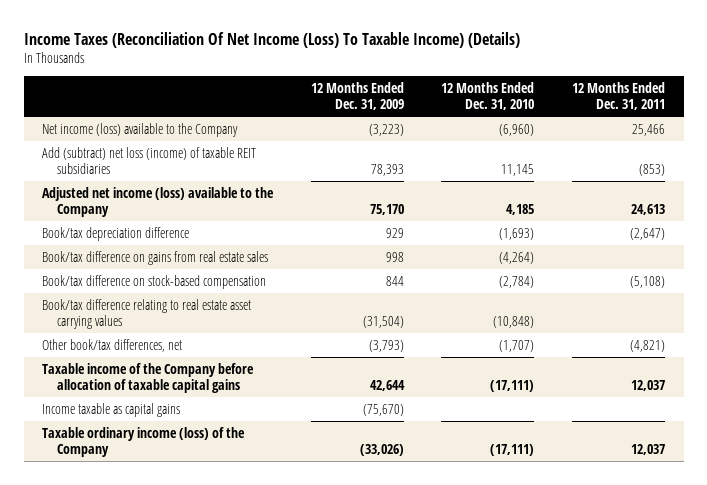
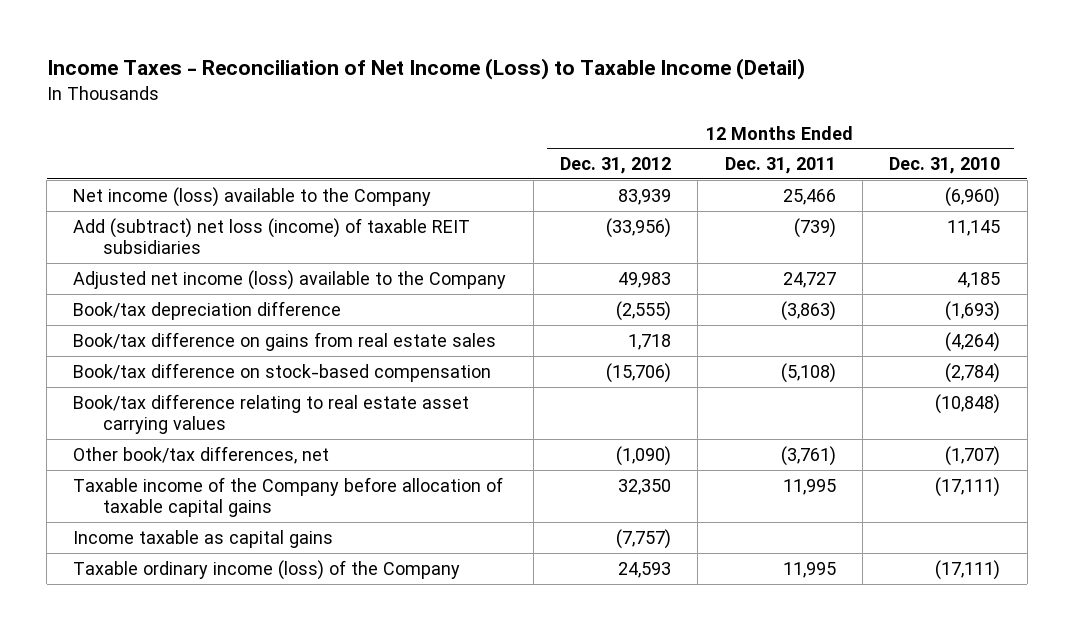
[23,31,520,48] Income Taxes (Reconciliation Of Net Income (Loss) To Taxable Income) (Details) -> [46,57,805,80] Income Taxes - Reconciliation of Net Income (Loss) to Taxable Income (Detail)
[310,82,404,111] 12 Months Ended Dec. 31, 2009 -> none
none -> [560,157,672,175] Dec. 31, 2012
[638,163,665,176] (853) -> [793,217,836,238] (739)
[630,203,665,215] 24,613 -> [782,271,836,288] 24,727
[629,227,665,240] (2,647) -> [780,300,836,321] (3,863)
[629,339,665,352] (4,821) -> [780,445,836,466] (3,761)
[630,379,665,391] 12,037 -> [782,478,836,495] 11,995
[630,443,665,455] 12,037 -> [782,561,836,578] 11,995

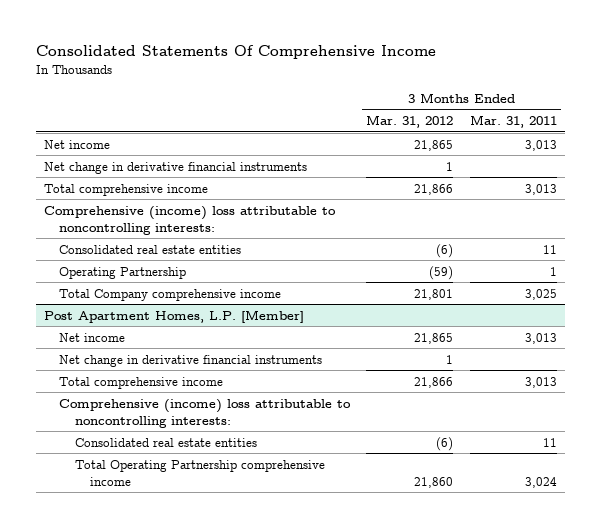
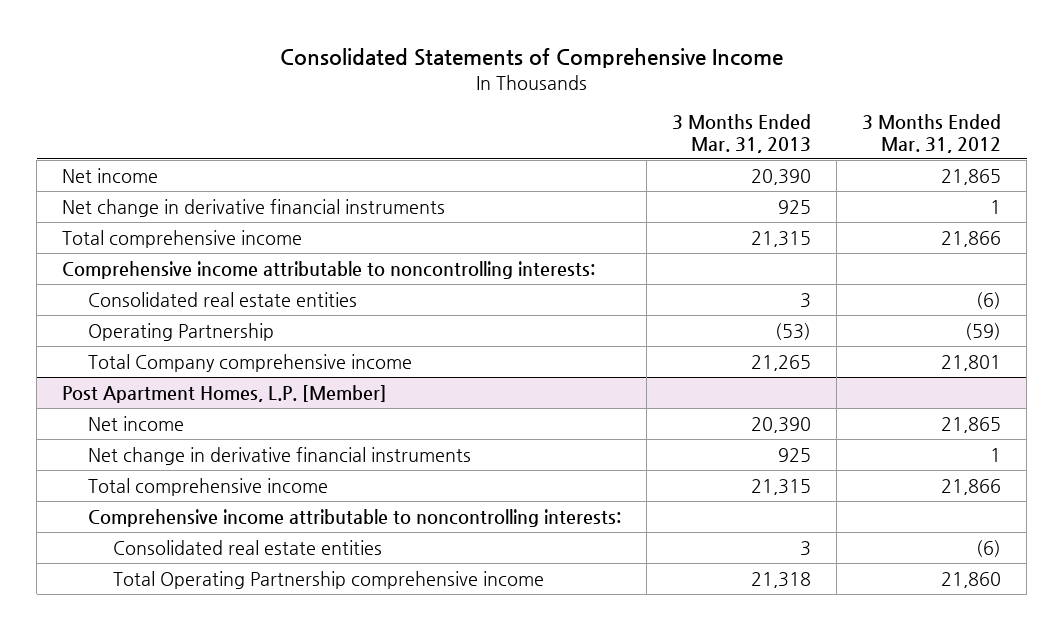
[35,45,436,60] Consolidated Statements Of Comprehensive Income -> [279,48,783,69] Consolidated Statements of Comprehensive Income
[469,115,557,129] Mar. 31, 2011 -> none
none -> [671,114,811,153] 3 Months Ended Mar. 31, 2013
[43,205,336,235] Comprehensive (income) loss attributable to noncontrolling interests: -> [62,260,596,279] Comprehensive income attributable to noncontrolling interests:
[59,398,352,428] Comprehensive (income) loss attributable to noncontrolling interests: -> [87,508,621,527] Comprehensive income attributable to noncontrolling interests:

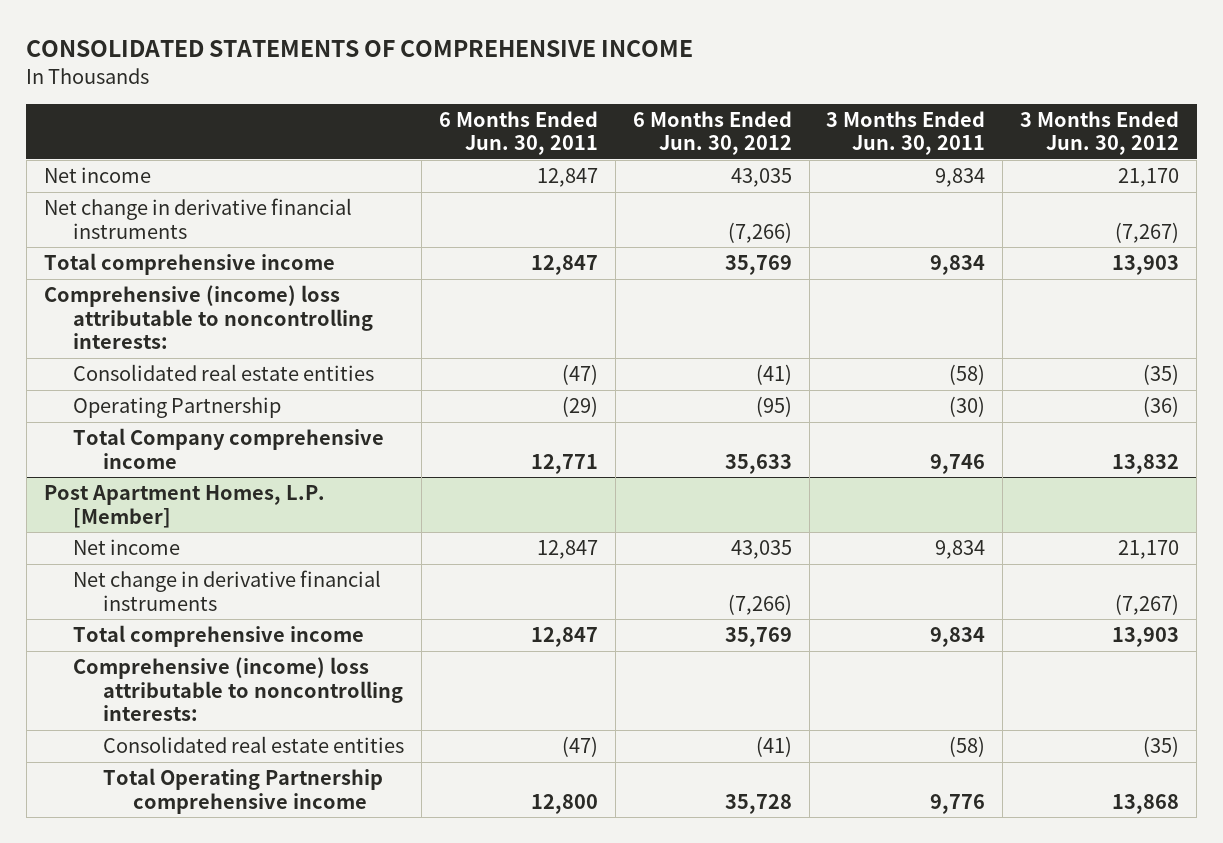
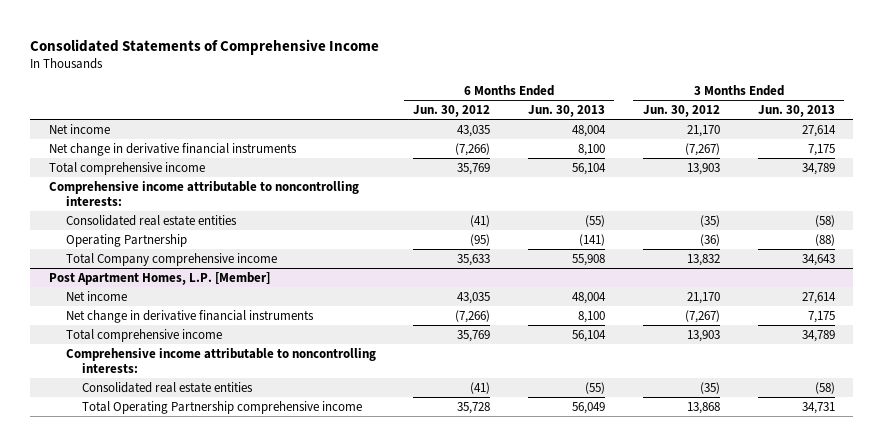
[26,39,694,57] CONSOLIDATED STATEMENTS OF COMPREHENSIVE INCOME -> [30,38,380,55] Consolidated Statements of Comprehensive Income
[438,110,598,156] 6 Months Ended Jun. 30, 2011 -> none
[826,110,986,156] 3 Months Ended Jun. 30, 2011 -> none
none -> [528,104,606,117] Jun. 30, 2013
none -> [757,104,835,117] Jun. 30, 2013
[43,285,374,350] Comprehensive (income) loss attributable to noncontrolling interests: -> [49,180,360,207] Comprehensive income attributable to noncontrolling interests:
[73,657,404,722] Comprehensive (income) loss attributable to noncontrolling interests: -> [65,347,376,374] Comprehensive income attributable to noncontrolling interests:

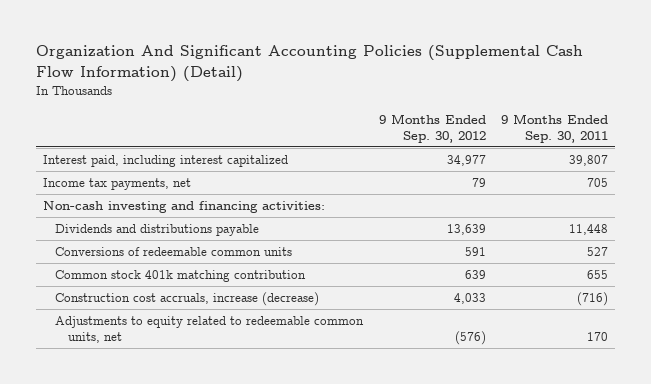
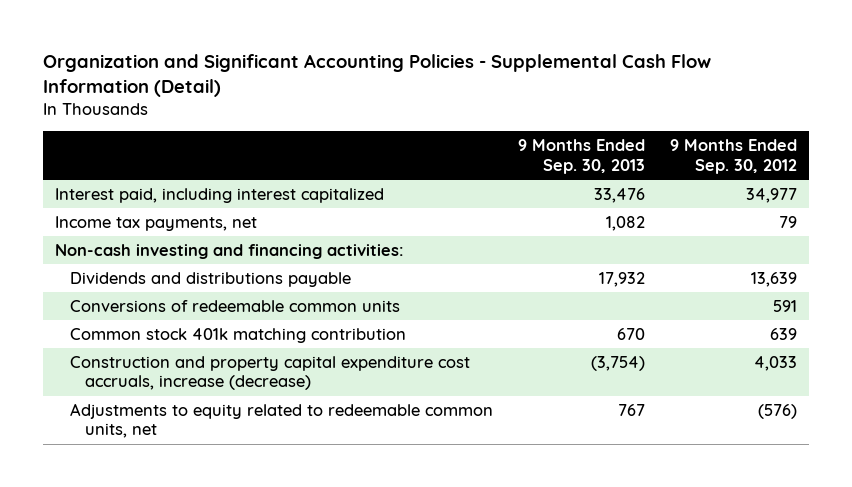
[35,45,583,82] Organization And Significant Accounting Policies (Supplemental Cash Flow Information) (Detail) -> [42,53,711,98] Organization and Significant Accounting Policies - Supplemental Cash Flow Information (Detail)
[500,113,608,144] 9 Months Ended Sep. 30, 2011 -> none
none -> [517,139,645,174] 9 Months Ended Sep. 30, 2013
[55,291,320,306] Construction cost accruals, increase (decrease) -> [69,356,470,391] Construction and property capital expenditure cost accruals, increase (decrease)

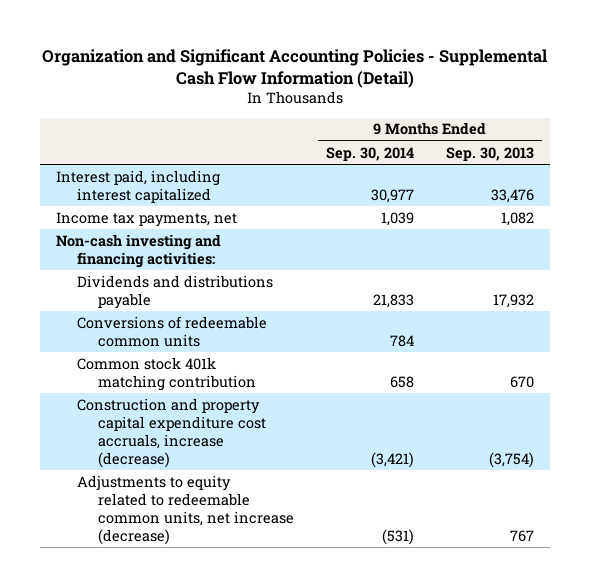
[669,139,797,174] 9 Months Ended Sep. 30, 2012 -> none
none -> [325,146,414,161] Sep. 30, 2014
[69,403,493,439] Adjustments to equity related to redeemable common units, net -> [76,474,294,545] Adjustments to equity related to redeemable common units, net increase (decrease)

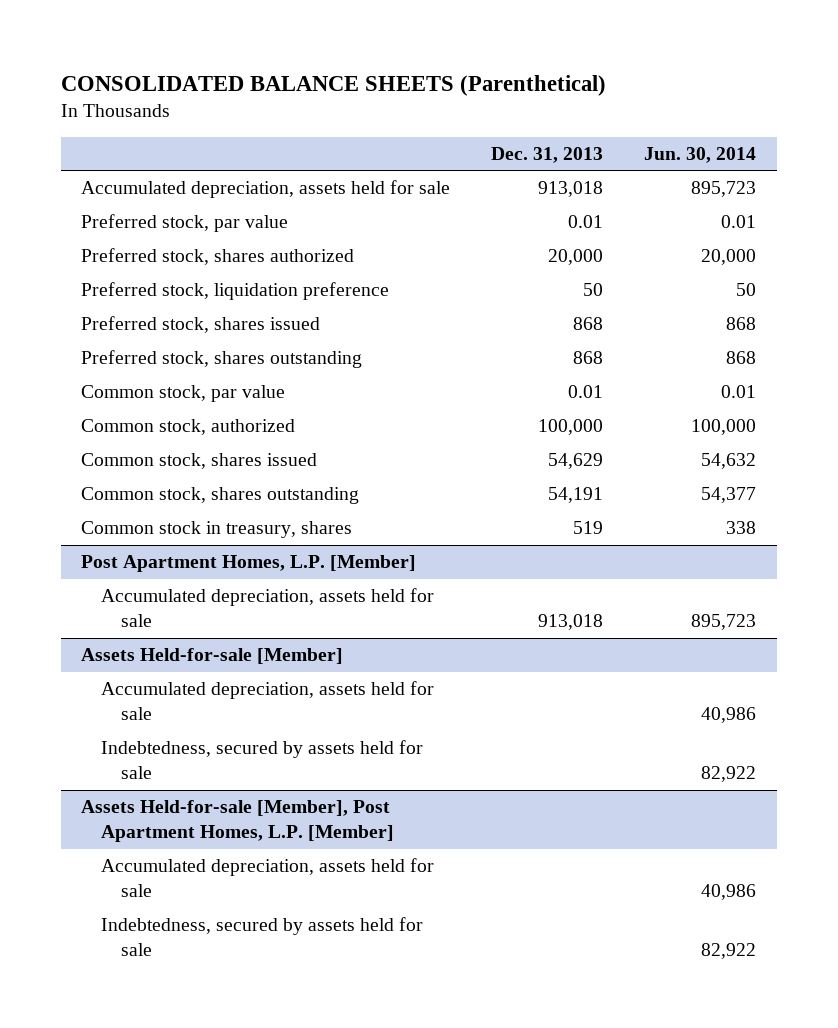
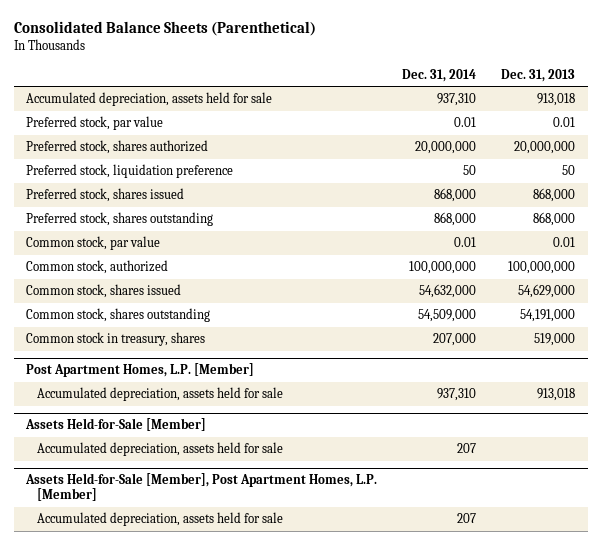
[60,75,606,97] CONSOLIDATED BALANCE SHEETS (Parenthetical) -> [13,21,316,37] Consolidated Balance Sheets (Parenthetical)
[644,146,757,163] Jun. 30, 2014 -> none
none -> [402,68,477,82] Dec. 31, 2014
[548,249,604,266] 20,000 -> [514,141,576,155] 20,000,000
[573,317,604,331] 868 -> [533,188,576,203] 868,000
[573,351,604,365] 868 -> [533,212,576,227] 868,000
[538,419,604,436] 100,000 -> [508,261,576,275] 100,000,000
[548,453,604,470] 54,629 -> [518,284,576,299] 54,629,000
[548,487,604,504] 54,191 -> [520,309,576,323] 54,191,000
[573,521,604,535] 519 -> [534,333,576,347] 519,000
[81,648,344,665] Assets Held-for-sale [Member] -> [25,418,207,432] Assets Held-for-Sale [Member]
[101,740,424,780] Indebtedness, secured by assets held for sale -> none
[81,800,395,843] Assets Held-for-sale [Member], Post Apartment Homes, L.P. [Member] -> [25,473,378,501] Assets Held-for-Sale [Member], Post Apartment Homes, L.P. [Member]
[101,917,424,957] Indebtedness, secured by assets held for sale -> none

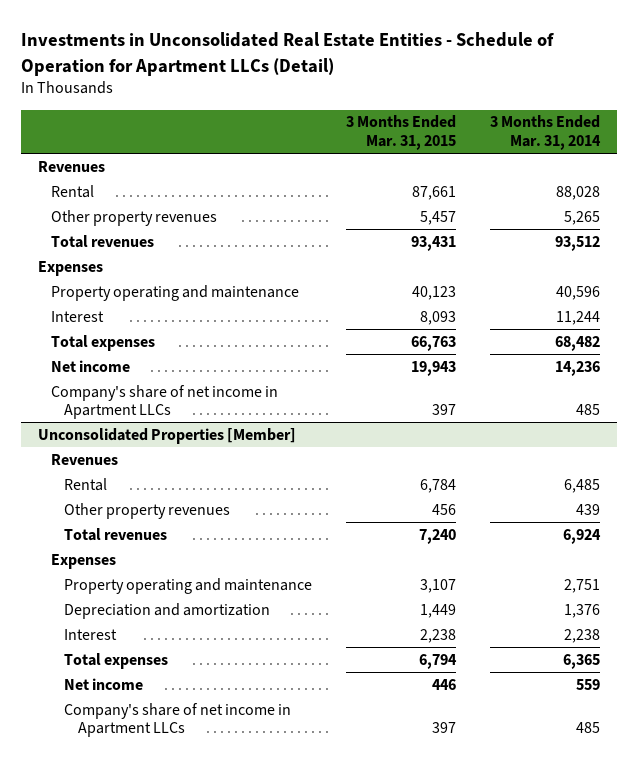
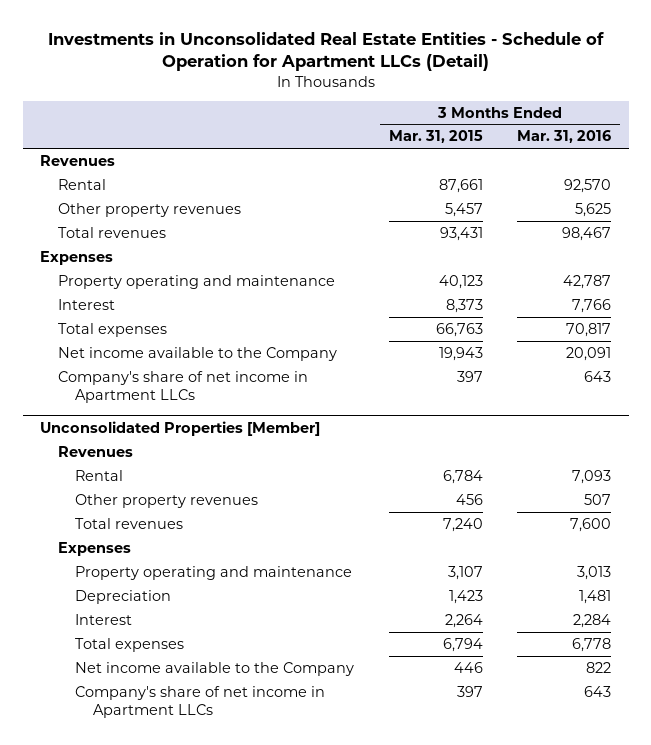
[489,115,601,151] 3 Months Ended Mar. 31, 2014 -> none
none -> [517,130,612,144] Mar. 31, 2016
[420,310,457,325] 8,093 -> [445,298,483,313] 8,373
[51,359,131,372] Net income -> [57,346,337,361] Net income available to the Company
[64,602,271,619] Depreciation and amortization -> [75,589,172,604] Depreciation
[420,603,457,618] 1,449 -> [448,589,483,604] 1,423
[420,628,457,643] 2,238 -> [444,613,483,628] 2,264
[64,677,144,690] Net income -> [75,661,355,676] Net income available to the Company

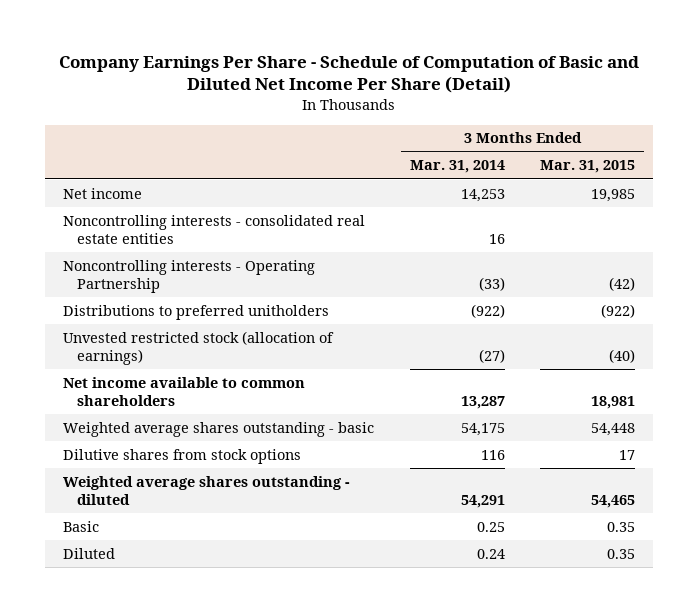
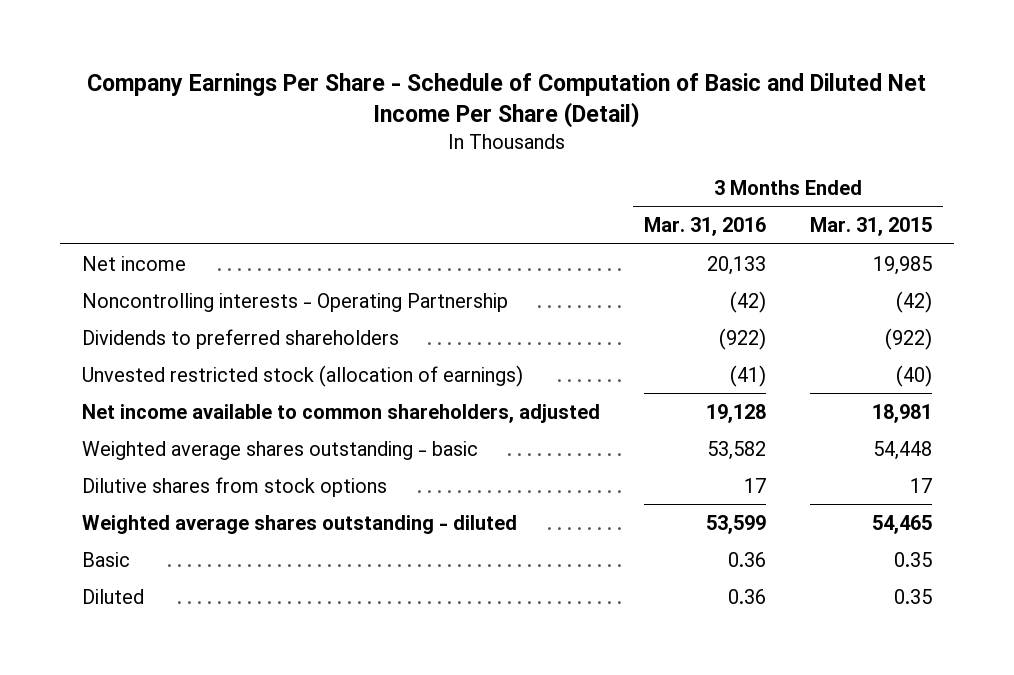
[409,160,505,174] Mar. 31, 2014 -> none
none -> [644,216,767,236] Mar. 31, 2016
[62,214,365,244] Noncontrolling interests - consolidated real estate entities -> none
[62,304,329,320] Distributions to preferred unitholders -> [82,328,400,349] Dividends to preferred shareholders
[62,376,305,406] Net income available to common shareholders -> [82,403,601,423] Net income available to common shareholders, adjusted

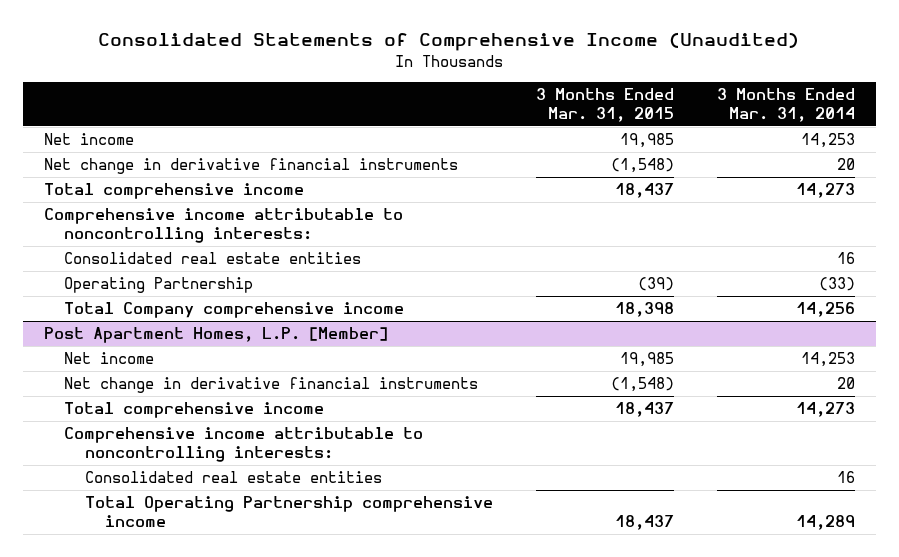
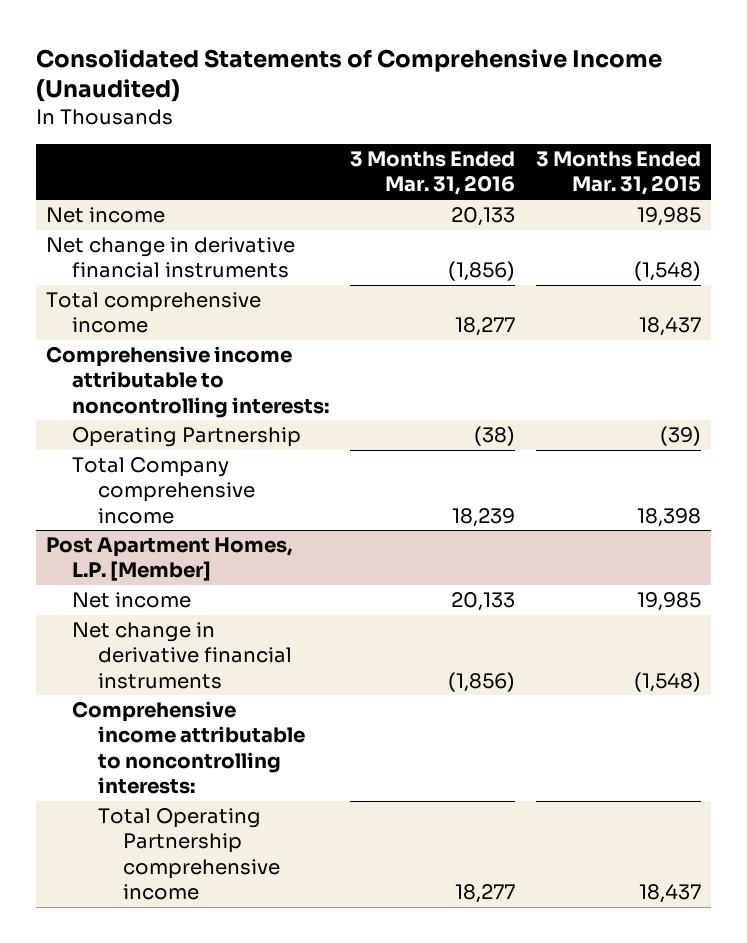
[716,88,855,122] 3 Months Ended Mar. 31, 2014 -> none
none -> [349,151,515,196] 3 Months Ended Mar. 31, 2016
[64,252,362,265] Consolidated real estate entities -> none
[64,402,325,419] Total comprehensive income -> none
[84,471,382,484] Consolidated real estate entities -> none

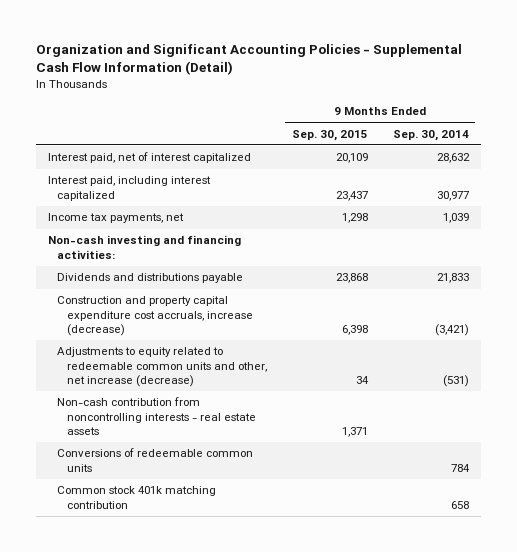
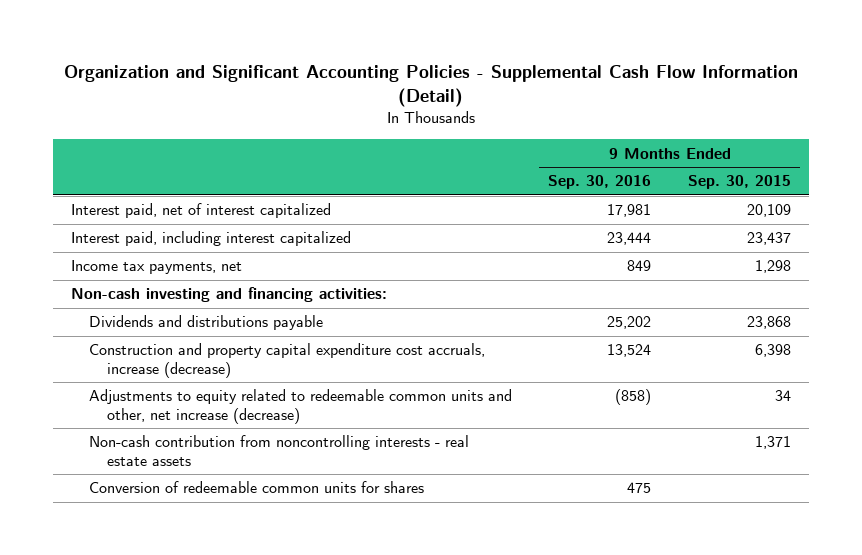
[392,129,469,141] Sep. 30, 2014 -> none
none -> [548,175,652,190] Sep. 30, 2016
[57,486,217,509] Common stock 401k matching contribution -> none
[57,448,254,472] Conversions of redeemable common units -> [89,481,425,494] Conversion of redeemable common units for shares

